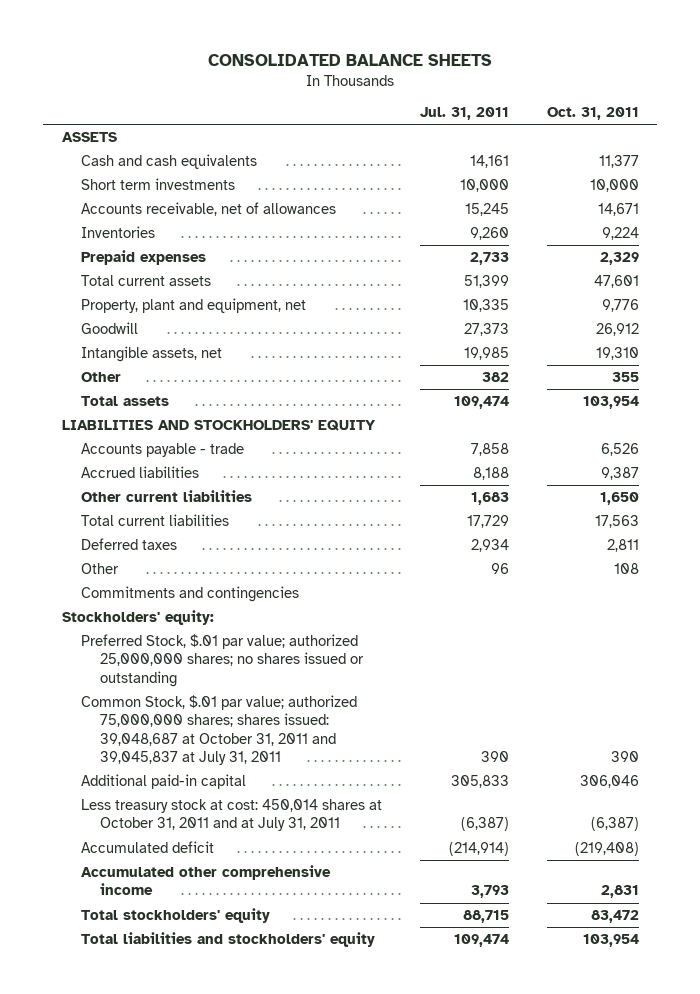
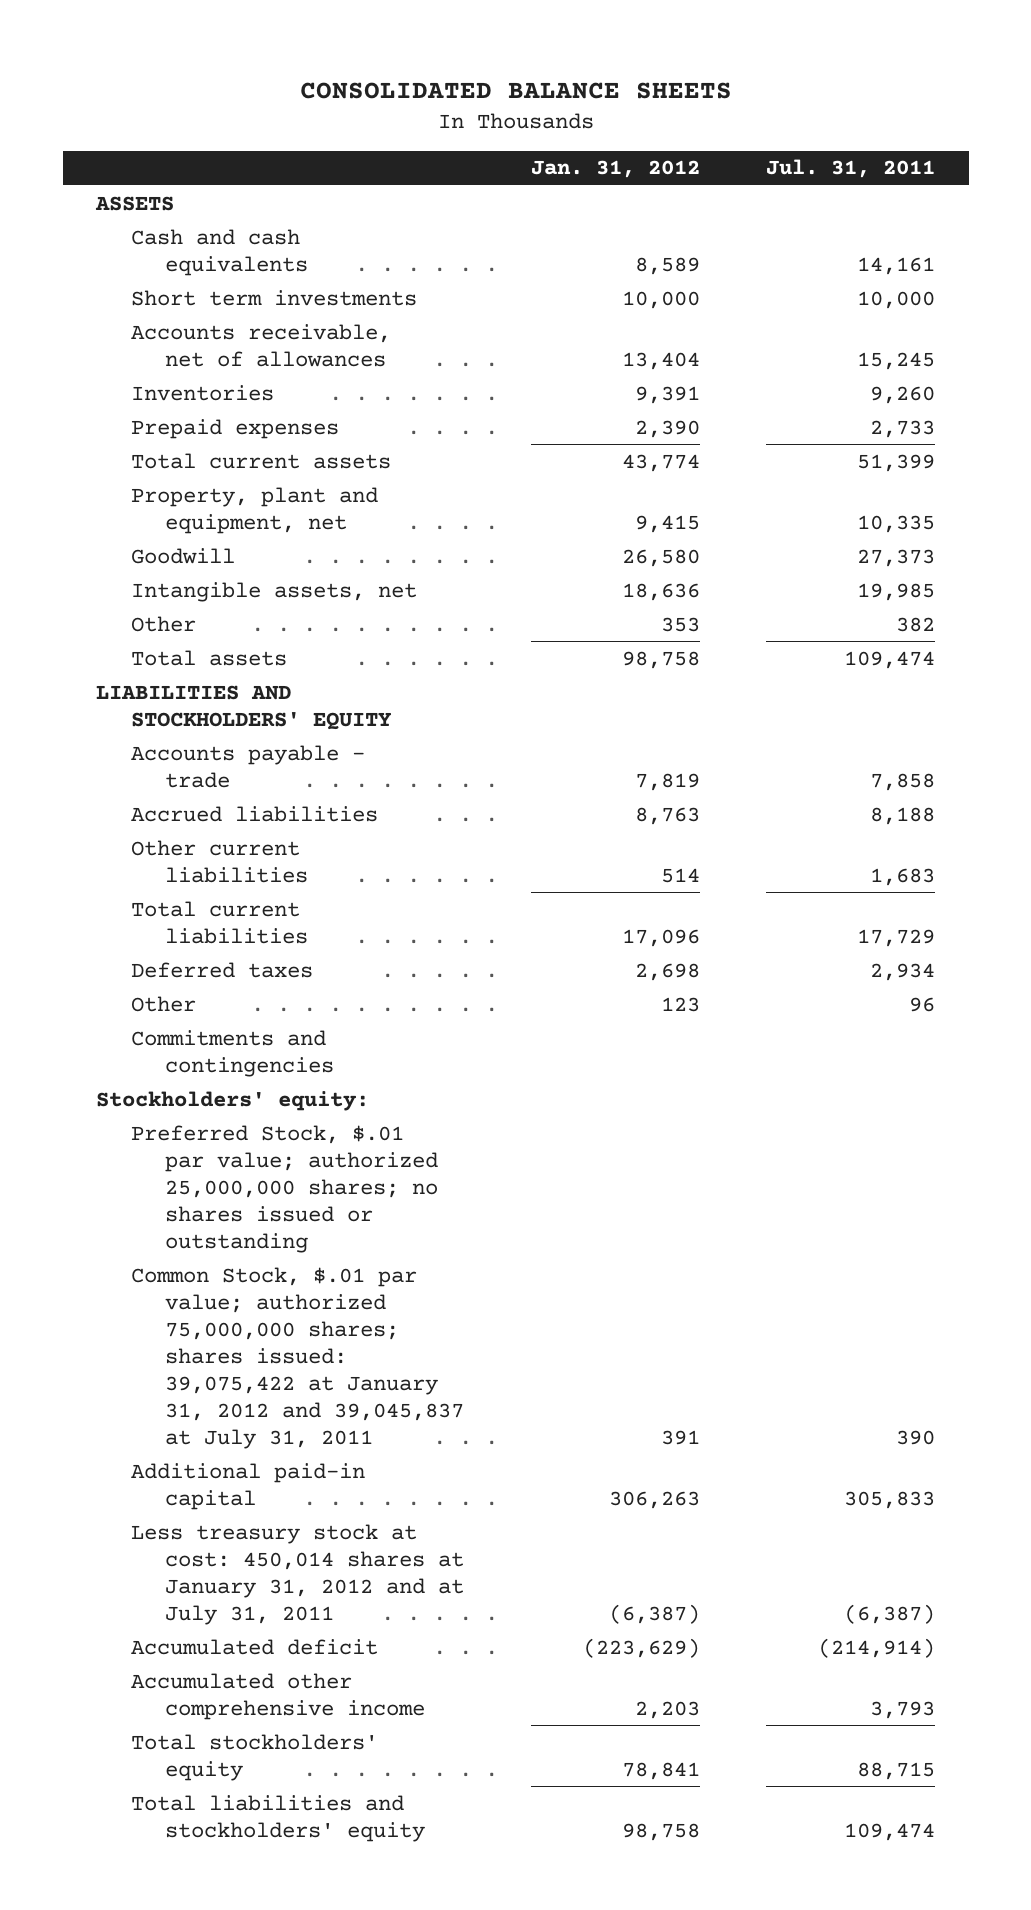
[546,107,639,121] Oct. 31, 2011 -> none
none -> [530,160,700,179] Jan. 31, 2012
[80,695,357,766] Common Stock, $.01 par value; authorized 75,000,000 shares; shares issued: 39,048,687 at October 31, 2011 and 39,045,837 at July 31, 2011 -> [130,1266,465,1449] Common Stock, $.01 par value; authorized 75,000,000 shares; shares issued: 39,075,422 at January 31, 2012 and 39,045,837 at July 31, 2011
[80,799,382,832] Less treasury stock at cost: 450,014 shares at October 31, 2011 and at July 31, 2011 -> [130,1523,465,1625] Less treasury stock at cost: 450,014 shares at January 31, 2012 and at July 31, 2011

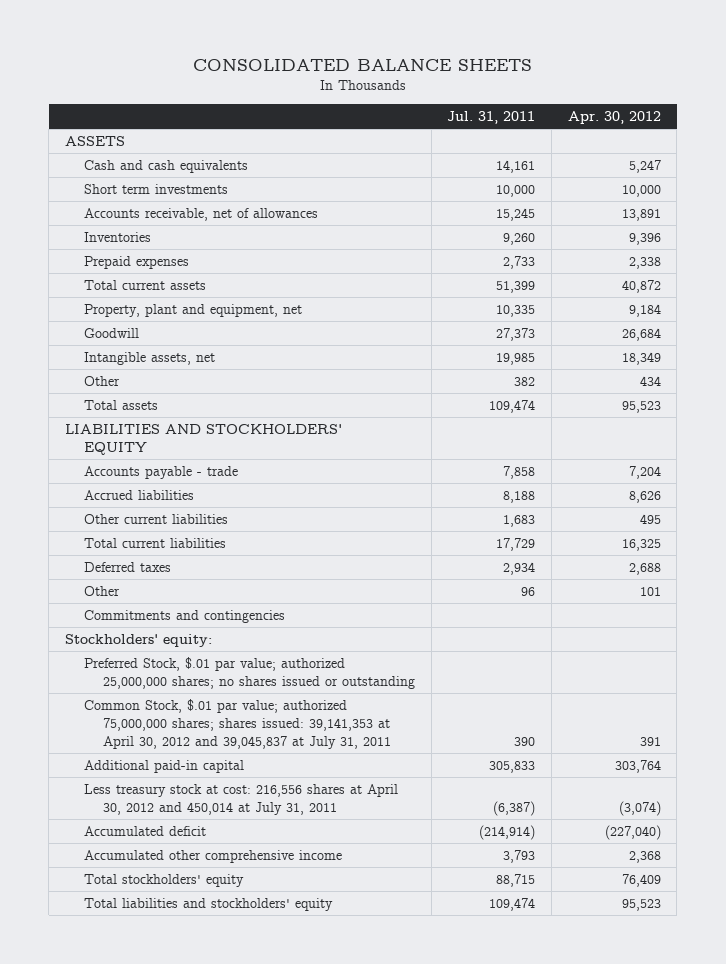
[530,160,700,179] Jan. 31, 2012 -> none
none -> [567,111,661,125] Apr. 30, 2012
[130,1266,465,1449] Common Stock, $.01 par value; authorized 75,000,000 shares; shares issued: 39,075,422 at January 31, 2012 and 39,045,837 at July 31, 2011 -> [84,698,392,749] Common Stock, $.01 par value; authorized 75,000,000 shares; shares issued: 39,141,353 at April 30, 2012 and 39,045,837 at July 31, 2011
[130,1523,465,1625] Less treasury stock at cost: 450,014 shares at January 31, 2012 and at July 31, 2011 -> [84,783,399,815] Less treasury stock at cost: 216,556 shares at April 30, 2012 and 450,014 at July 31, 2011

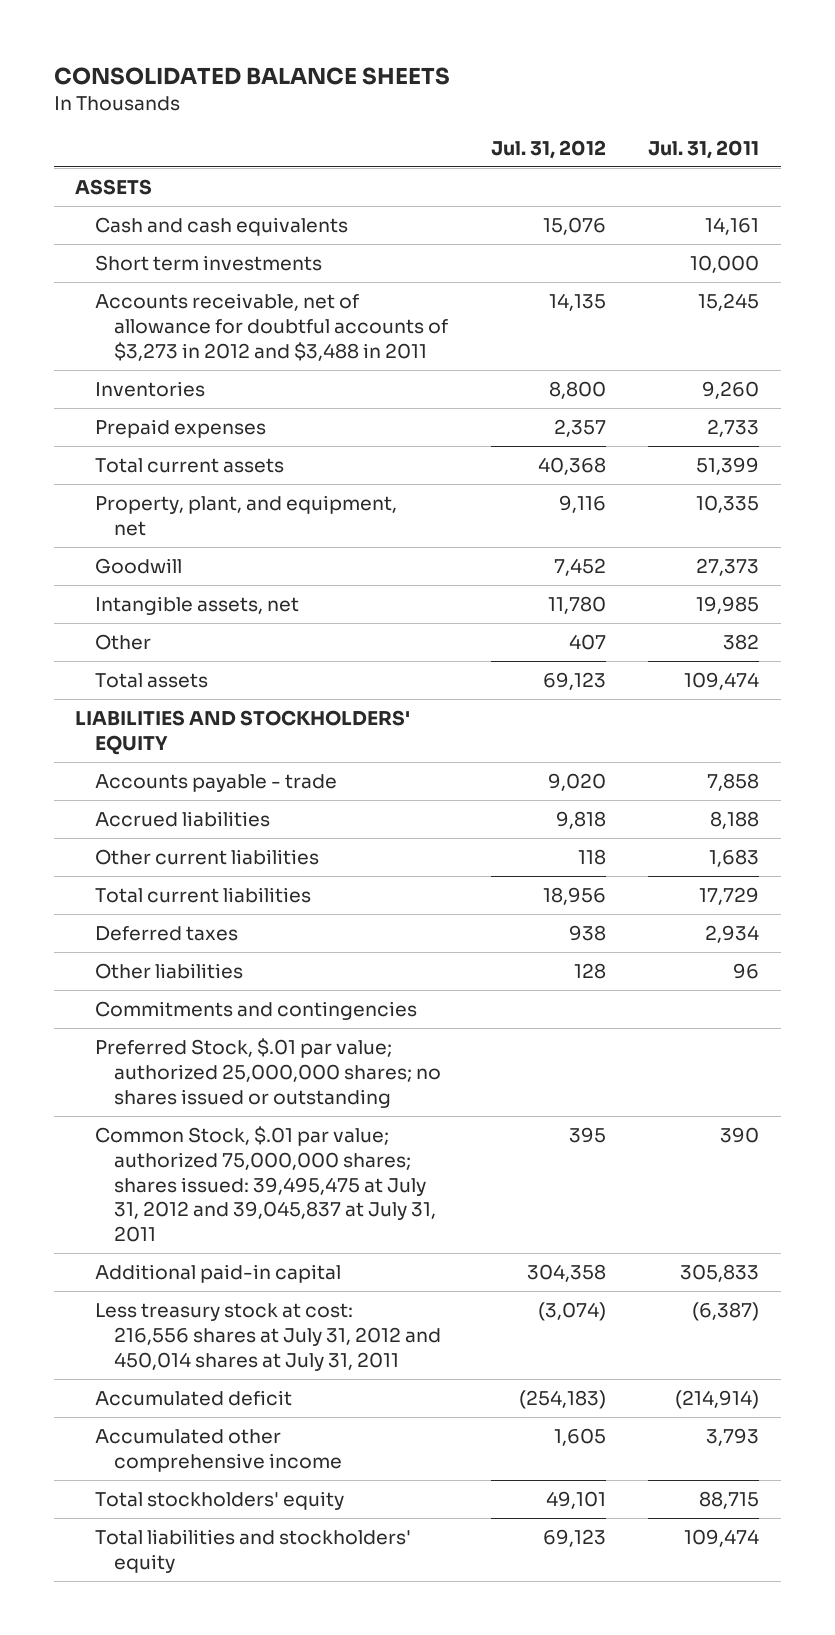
[567,111,661,125] Apr. 30, 2012 -> none
none -> [490,139,606,159] Jul. 31, 2012
[84,207,319,221] Accounts receivable, net of allowances -> [94,292,448,361] Accounts receivable, net of allowance for doubtful accounts of $3,273 in 2012 and $3,488 in 2011
[84,303,303,317] Property, plant and equipment, net -> [94,494,397,536] Property, plant, and equipment, net
[84,585,121,596] Other -> [94,962,243,979] Other liabilities
[64,633,212,647] Stockholders' equity: -> none
[84,698,392,749] Common Stock, $.01 par value; authorized 75,000,000 shares; shares issued: 39,141,353 at April 30, 2012 and 39,045,837 at July 31, 2011 -> [94,1125,436,1243] Common Stock, $.01 par value; authorized 75,000,000 shares; shares issued: 39,495,475 at July 31, 2012 and 39,045,837 at July 31, 2011
[84,783,399,815] Less treasury stock at cost: 216,556 shares at April 30, 2012 and 450,014 at July 31, 2011 -> [94,1302,441,1371] Less treasury stock at cost: 216,556 shares at July 31, 2012 and 450,014 shares at July 31, 2011

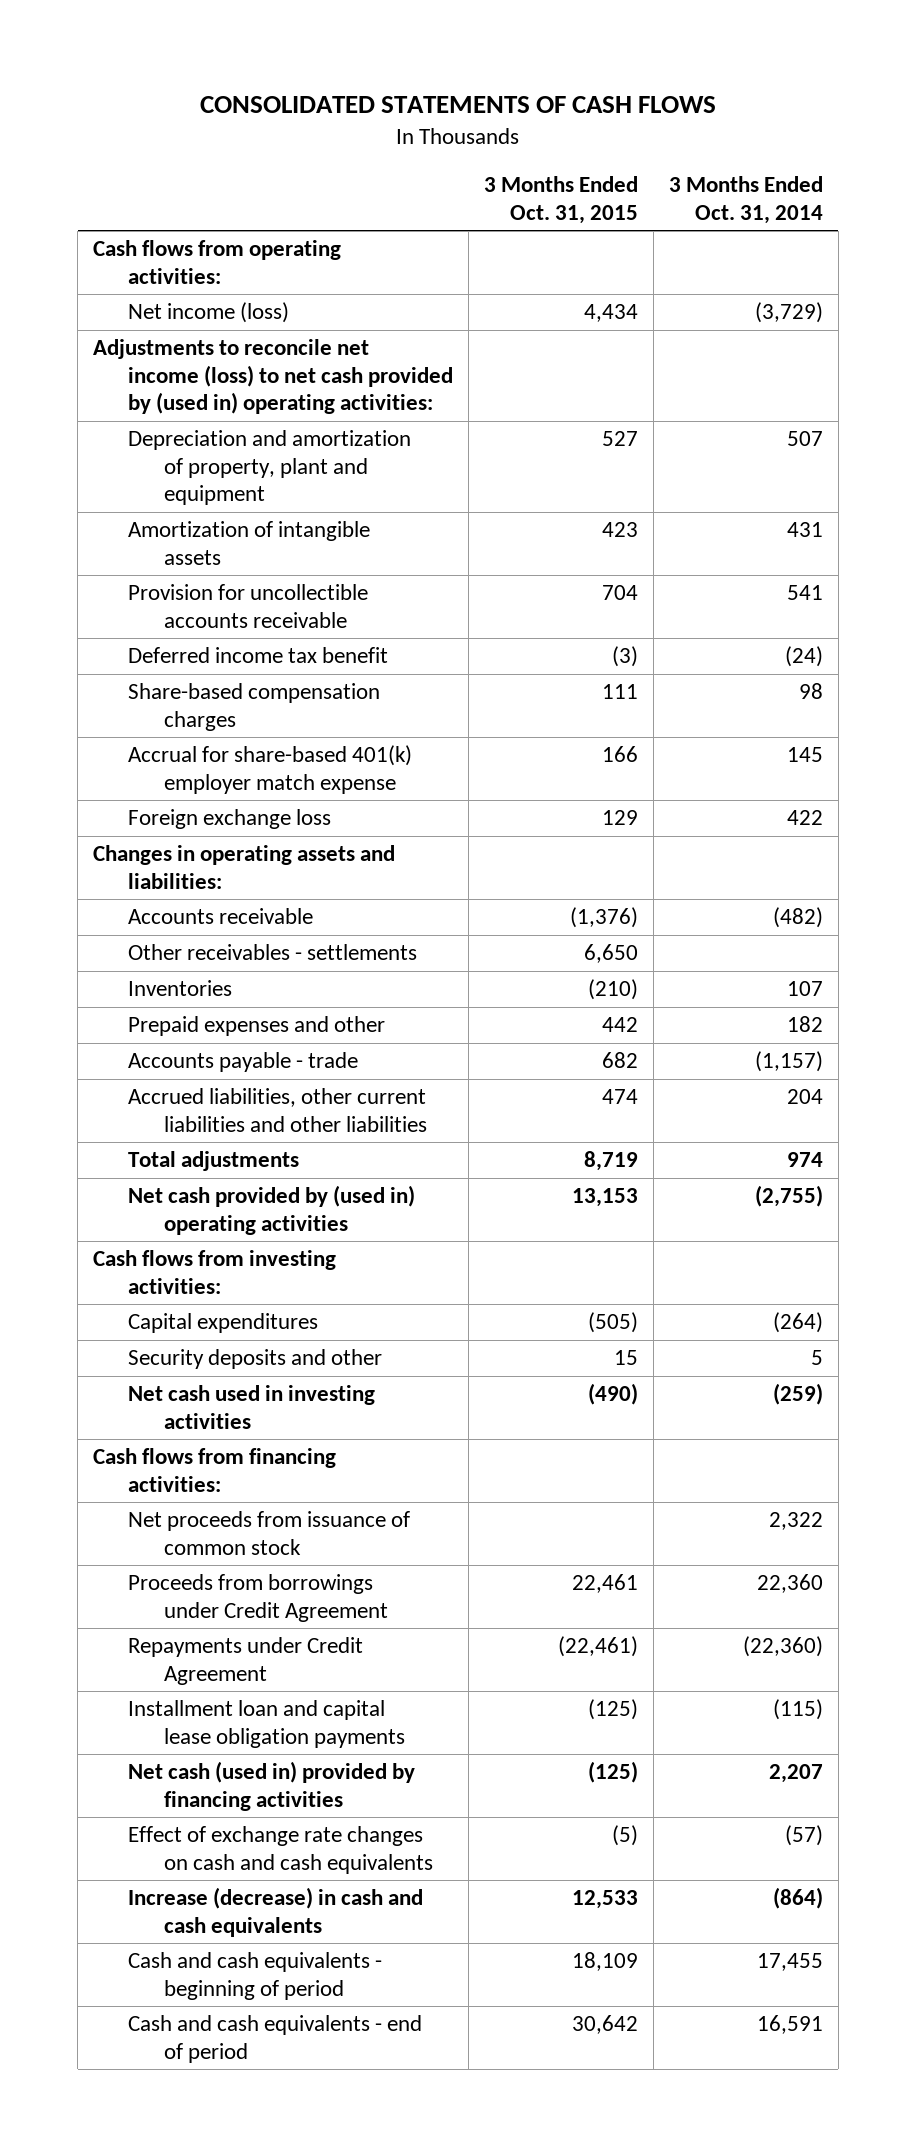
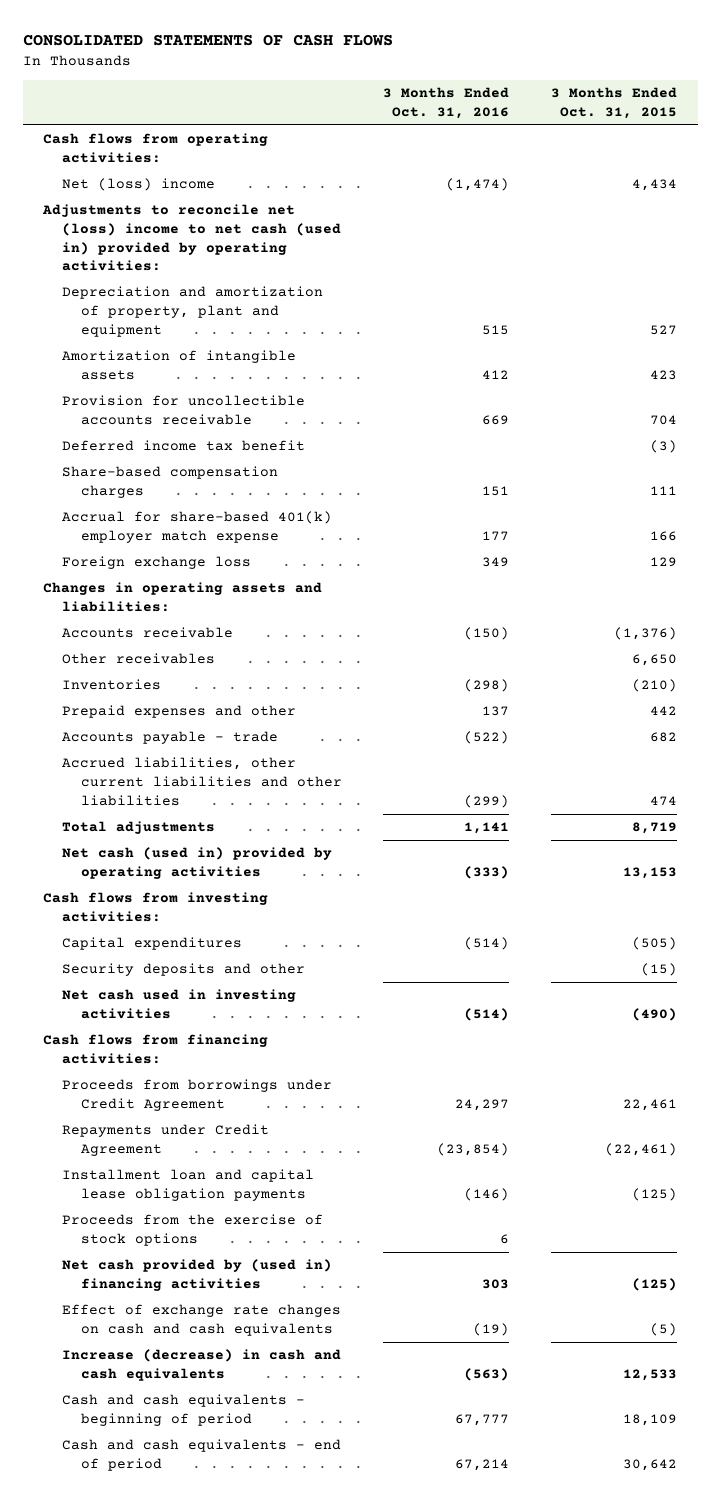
[668,176,823,224] 3 Months Ended Oct. 31, 2014 -> none
none -> [383,87,510,119] 3 Months Ended Oct. 31, 2016
[128,302,290,324] Net income (loss) -> [62,178,216,192] Net (loss) income
[93,339,454,415] Adjustments to reconcile net income (loss) to net cash provided by (used in) operating activities: -> [42,204,342,272] Adjustments to reconcile net (loss) income to net cash (used in) provided by operating activities:
[128,944,418,961] Other receivables - settlements -> [62,653,216,665] Other receivables
[128,1185,416,1235] Net cash provided by (used in) operating activities -> [62,847,333,880] Net cash (used in) provided by operating activities
[614,1350,639,1366] 15 -> [640,963,677,977] (15)
[128,1511,411,1555] Net proceeds from issuance of common stock -> none
none -> [62,1214,324,1247] Proceeds from the exercise of stock options
[128,1761,416,1811] Net cash (used in) provided by financing activities -> [62,1259,333,1292] Net cash provided by (used in) financing activities

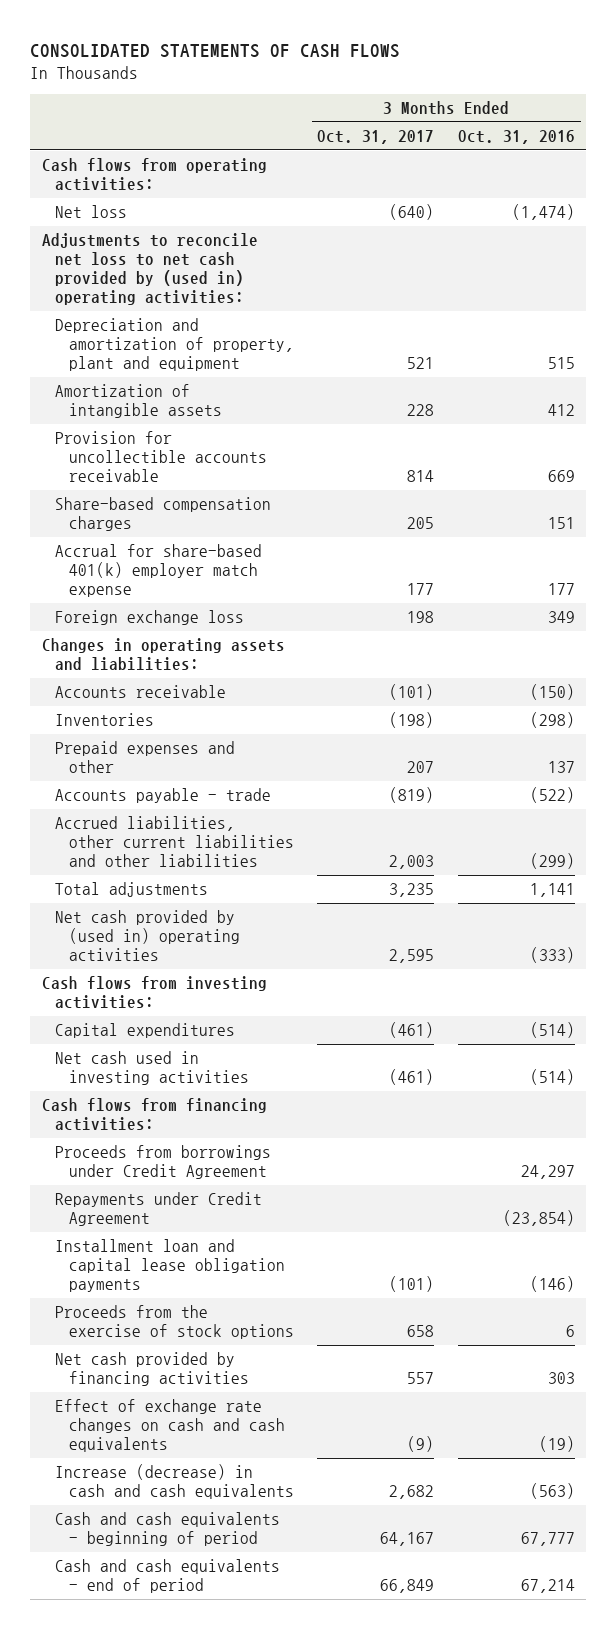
[550,87,677,119] 3 Months Ended Oct. 31, 2015 -> none
none -> [317,130,435,145] Oct. 31, 2017
[62,178,216,192] Net (loss) income -> [55,205,128,219] Net loss
[42,204,342,272] Adjustments to reconcile net (loss) income to net cash (used in) provided by operating activities: -> [41,233,258,305] Adjustments to reconcile net loss to net cash provided by (used in) operating activities:
[62,440,306,452] Deferred income tax benefit -> none
[62,653,216,665] Other receivables -> none
[62,847,333,880] Net cash (used in) provided by operating activities -> [55,910,241,961] Net cash provided by (used in) operating activities
[62,963,306,977] Security deposits and other -> none
[62,1259,333,1292] Net cash provided by (used in) financing activities -> [55,1352,250,1387] Net cash provided by financing activities

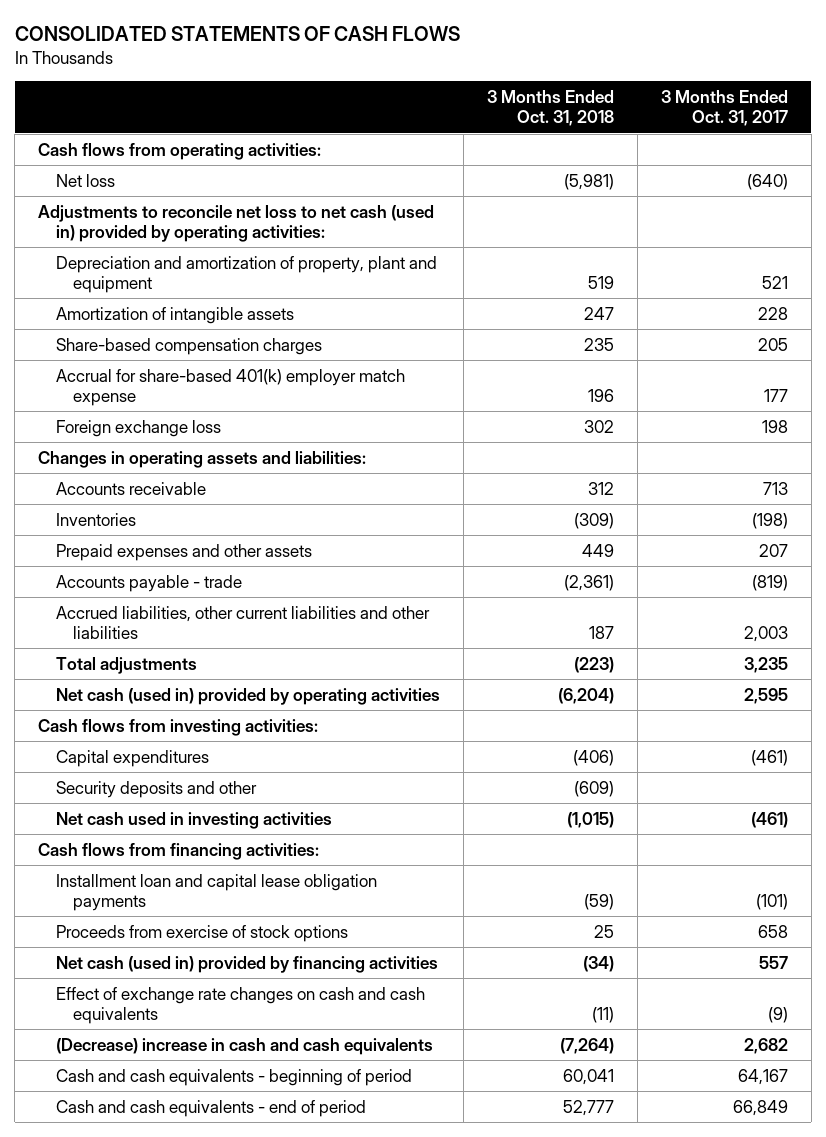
[457,130,575,145] Oct. 31, 2016 -> none
none -> [486,89,614,127] 3 Months Ended Oct. 31, 2018
[41,233,258,305] Adjustments to reconcile net loss to net cash provided by (used in) operating activities: -> [38,204,435,242] Adjustments to reconcile net loss to net cash (used in) provided by operating activities:
[55,431,268,482] Provision for uncollectible accounts receivable -> none
[389,684,435,701] (101) -> [762,481,788,495] 713
[55,741,236,774] Prepaid expenses and other -> [55,543,312,561] Prepaid expenses and other assets
[55,910,241,961] Net cash provided by (used in) operating activities -> [55,687,440,705] Net cash (used in) provided by operating activities
none -> [55,780,257,798] Security deposits and other
[55,1145,272,1180] Proceeds from borrowings under Credit Agreement -> none
[55,1192,263,1227] Repayments under Credit Agreement -> none
[55,1305,295,1340] Proceeds from the exercise of stock options -> [55,924,348,942] Proceeds from exercise of stock options
[55,1352,250,1387] Net cash provided by financing activities -> [55,955,438,973] Net cash (used in) provided by financing activities
[55,1464,295,1500] Increase (decrease) in cash and cash equivalents -> [55,1037,433,1055] (Decrease) increase in cash and cash equivalents

